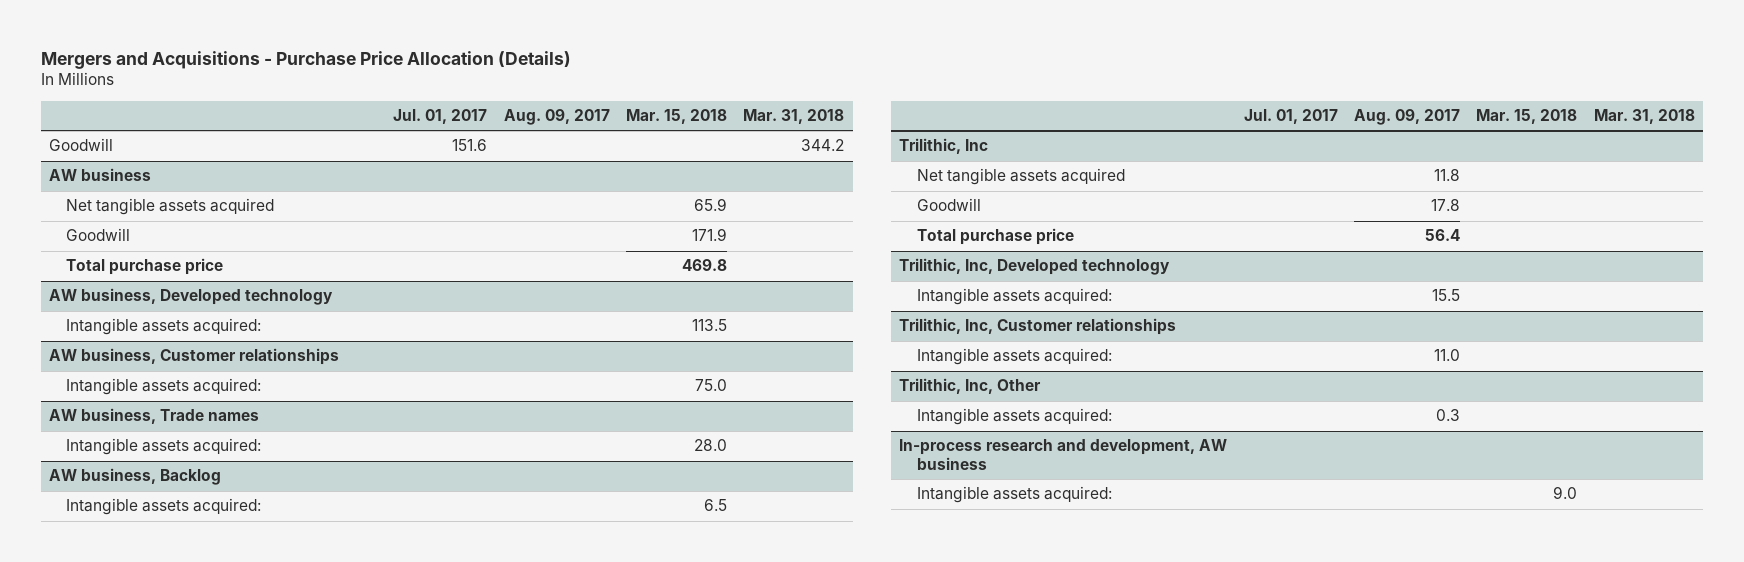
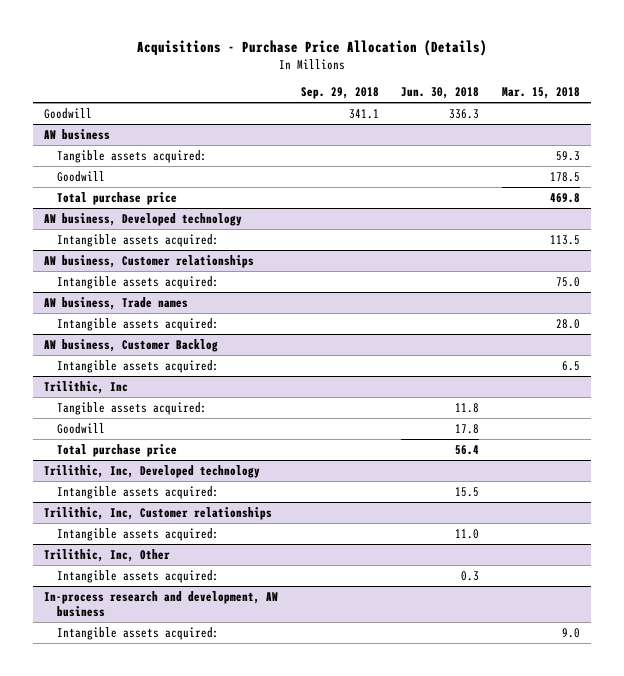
[40,50,571,69] Mergers and Acquisitions - Purchase Price Allocation (Details) -> [136,40,487,57] Acquisitions - Purchase Price Allocation (Details)
[393,109,488,125] Jul. 01, 2017 -> none
[503,109,610,126] Aug. 09, 2017 -> none
[743,109,845,125] Mar. 31, 2018 -> none
none -> [300,87,379,100] Sep. 29, 2018
none -> [401,87,480,100] Jun. 30, 2018
[66,198,275,216] Net tangible assets acquired -> [56,149,207,163] Tangible assets acquired:
[694,198,728,212] 65.9 -> [555,150,580,161] 59.3
[692,228,728,242] 171.9 -> [549,171,580,182] 178.5
[48,468,221,486] AW business, Backlog -> [44,338,219,352] AW business, Customer Backlog
[916,168,1125,186] Net tangible assets acquired -> [56,401,207,415] Tangible assets acquired:

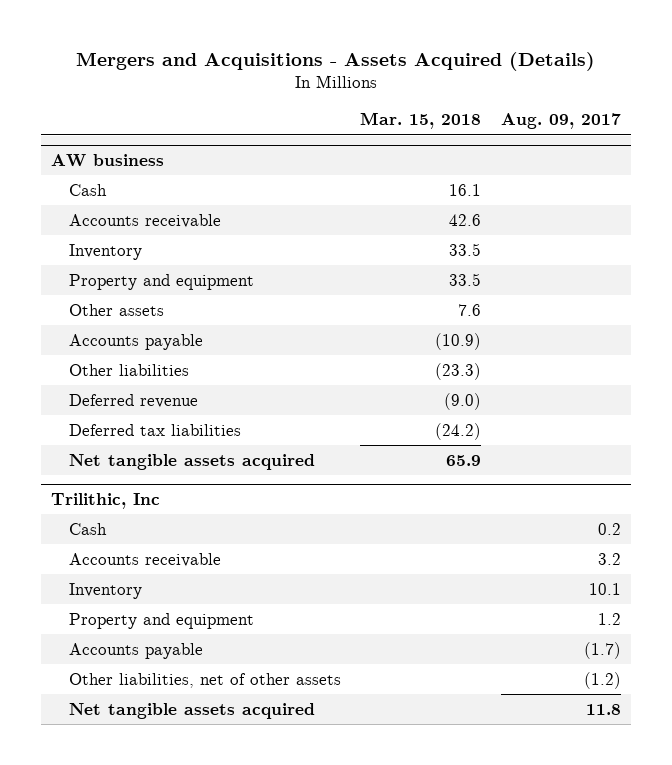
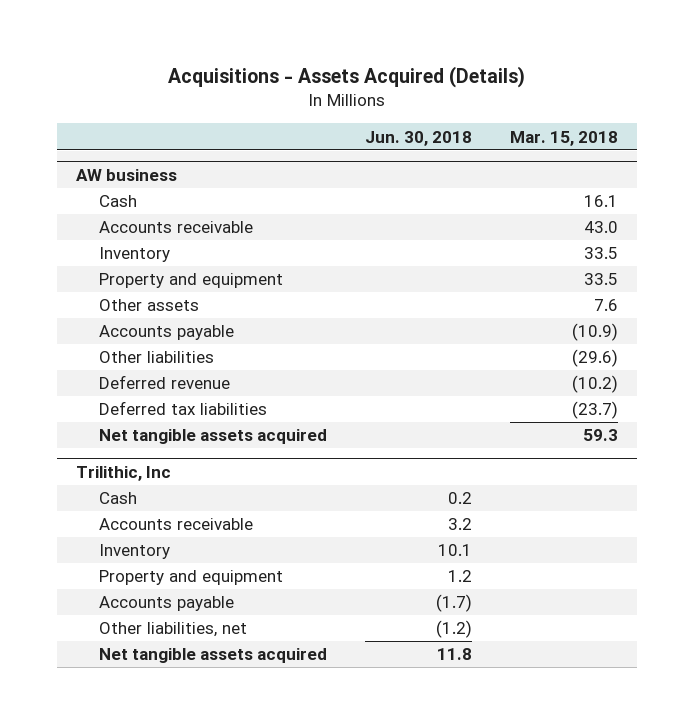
[76,52,596,72] Mergers and Acquisitions - Assets Acquired (Details) -> [167,66,525,89] Acquisitions - Assets Acquired (Details)
[501,113,622,130] Aug. 09, 2017 -> none
none -> [365,130,473,146] Jun. 30, 2018
[449,213,482,226] 42.6 -> [584,221,619,234] 43.0
[435,362,482,380] (23.3) -> [572,349,619,368] (29.6)
[444,392,482,410] (9.0) -> [572,375,619,394] (10.2)
[435,422,482,440] (24.2) -> [572,401,619,420] (23.7)
[446,454,482,466] 65.9 -> [583,429,619,442] 59.3
[68,672,341,688] Other liabilities, net of other assets -> [99,622,248,638] Other liabilities, net

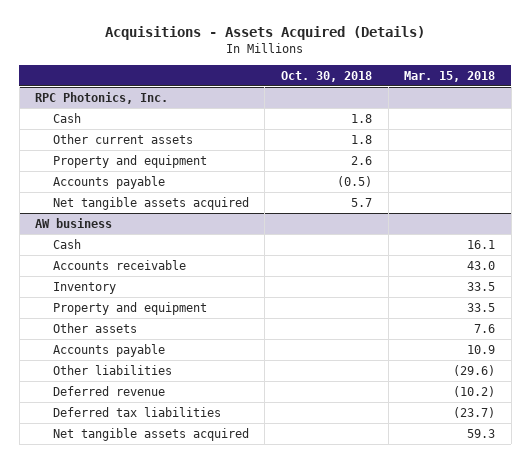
[365,130,473,146] Jun. 30, 2018 -> none
none -> [281,70,373,82] Oct. 30, 2018
none -> [35,91,169,104] RPC Photonics, Inc.
none -> [52,112,81,123] Cash
none -> [52,133,193,144] Other current assets
none -> [52,154,207,168] Property and equipment
none -> [52,175,165,189] Accounts payable
none -> [52,196,249,210] Net tangible assets acquired
[572,323,619,342] (10.9) -> [467,344,496,354] 10.9
[75,465,171,481] Trilithic, Inc -> none
[99,492,138,505] Cash -> none
[99,518,254,531] Accounts receivable -> none
[99,544,171,560] Inventory -> none
[99,570,284,586] Property and equipment -> none
[99,596,235,612] Accounts payable -> none
[99,622,248,638] Other liabilities, net -> none
[99,648,328,664] Net tangible assets acquired -> none

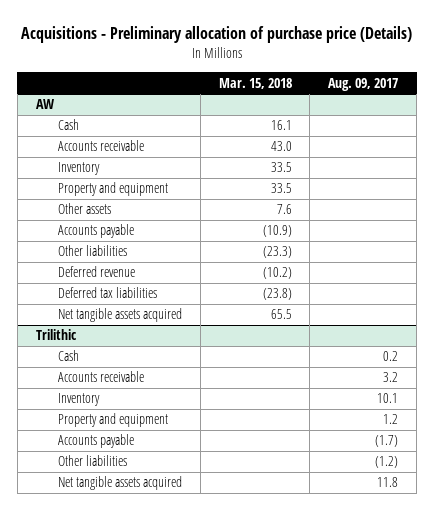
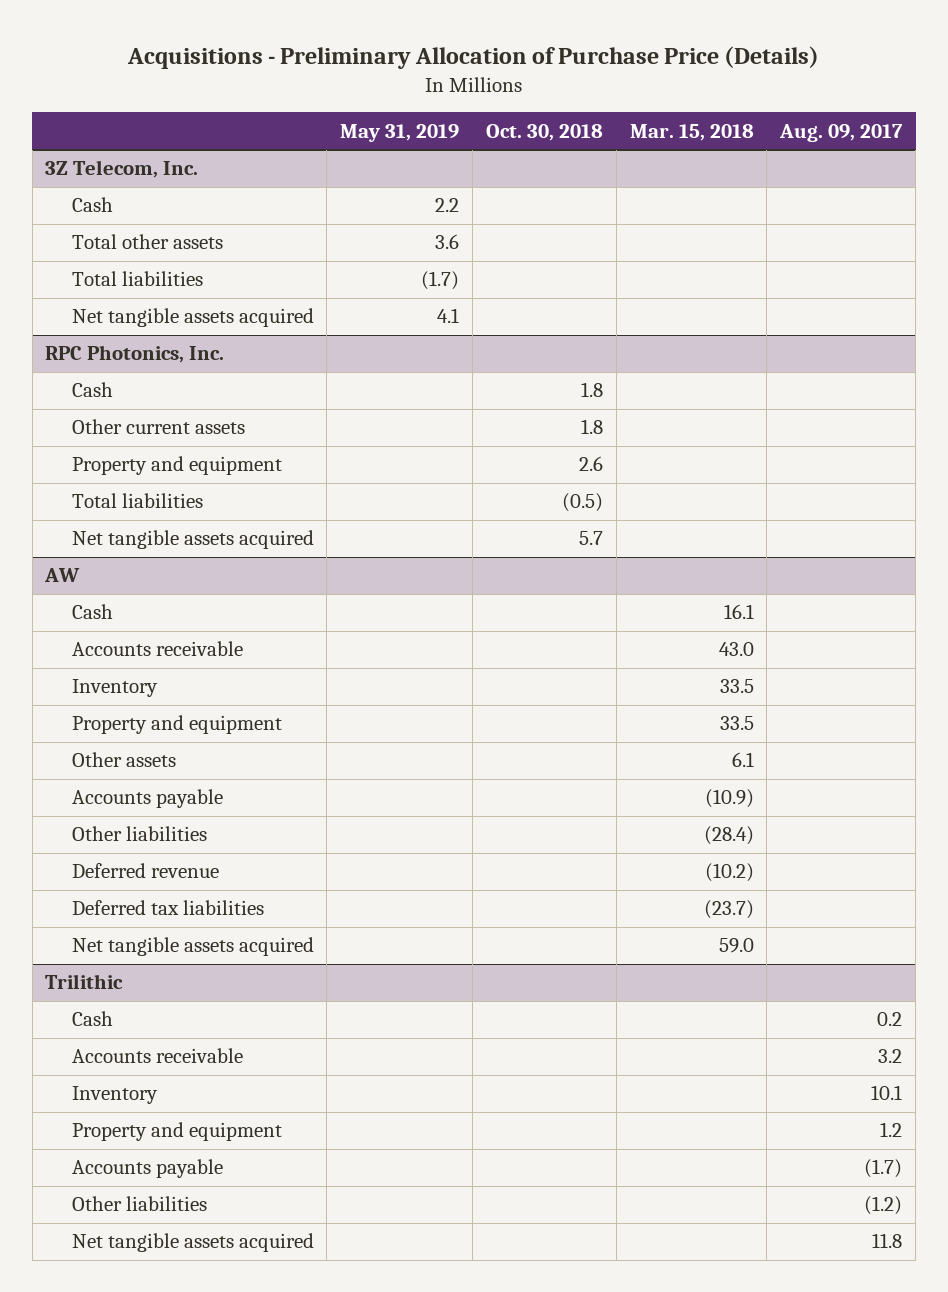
[20,26,412,44] Acquisitions - Preliminary allocation of purchase price (Details) -> [126,45,819,69] Acquisitions - Preliminary Allocation of Purchase Price (Details)
none -> [340,123,460,142] May 31, 2019
none -> [485,123,603,141] Oct. 30, 2018
none -> [45,160,199,179] 3Z Telecom, Inc.
none -> [71,197,113,213] Cash
none -> [71,234,223,250] Total other assets
none -> [71,271,203,287] Total liabilities
none -> [71,308,314,328] Net tangible assets acquired
none -> [45,345,225,364] RPC Photonics, Inc.
none -> [71,382,113,398] Cash
none -> [71,419,245,435] Other current assets
none -> [71,456,282,476] Property and equipment
none -> [71,493,203,509] Total liabilities
none -> [71,530,314,550] Net tangible assets acquired
[276,204,292,215] 7.6 -> [731,752,754,768] 6.1
[262,246,292,259] (23.3) -> [703,826,754,846] (28.4)
[262,288,292,301] (23.8) -> [703,900,754,920] (23.7)
[270,309,292,320] 65.5 -> [718,938,754,954] 59.0

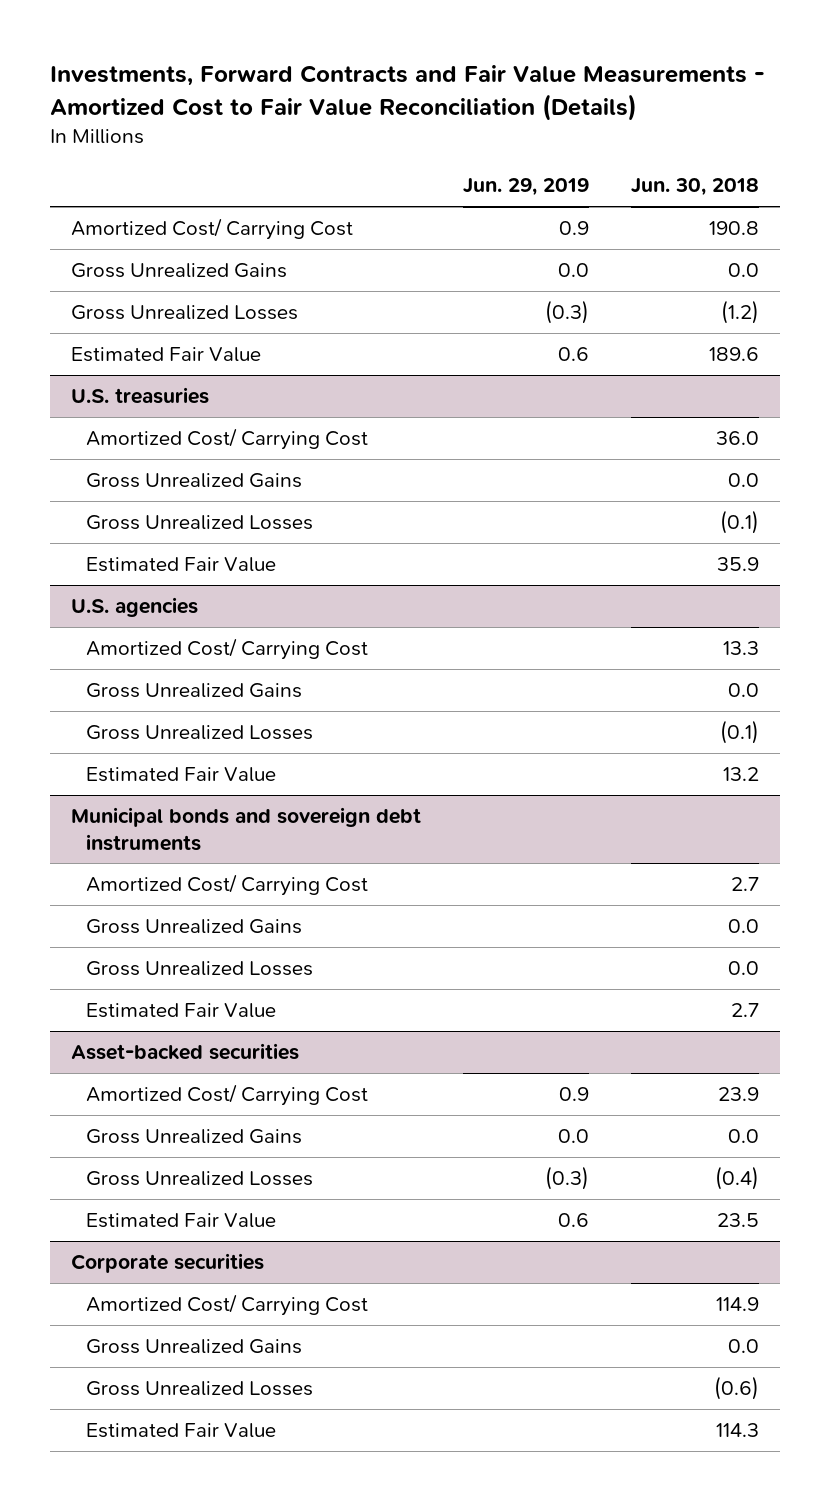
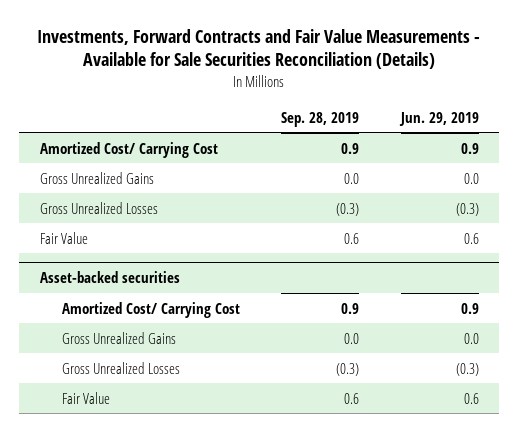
[49,65,765,121] Investments, Forward Contracts and Fair Value Measurements - Amortized Cost to Fair Value Reconciliation (Details) -> [37,28,481,70] Investments, Forward Contracts and Fair Value Measurements - Available for Sale Securities Reconciliation (Details)
[631,178,760,197] Jun. 30, 2018 -> none
none -> [281,111,360,127] Sep. 28, 2019
[70,387,209,405] U.S. treasuries -> none
[85,428,368,451] Amortized Cost/ Carrying Cost -> none
[85,473,302,489] Gross Unrealized Gains -> none
[85,515,313,531] Gross Unrealized Losses -> none
[85,557,276,573] Estimated Fair Value -> none
[70,597,198,618] U.S. agencies -> none
[85,638,368,661] Amortized Cost/ Carrying Cost -> none
[85,683,302,699] Gross Unrealized Gains -> none
[85,725,313,741] Gross Unrealized Losses -> none
[85,767,276,783] Estimated Fair Value -> none
[70,807,421,851] Municipal bonds and sovereign debt instruments -> none
[85,874,368,897] Amortized Cost/ Carrying Cost -> none
[85,919,302,935] Gross Unrealized Gains -> none
[85,961,313,977] Gross Unrealized Losses -> none
[85,1003,276,1019] Estimated Fair Value -> none
[70,347,261,363] Estimated Fair Value -> [40,231,89,244] Fair Value
[70,1253,264,1274] Corporate securities -> none
[85,1294,368,1317] Amortized Cost/ Carrying Cost -> none
[85,1339,302,1355] Gross Unrealized Gains -> none
[85,1381,313,1397] Gross Unrealized Losses -> none
[85,1423,276,1439] Estimated Fair Value -> none
[85,1213,276,1229] Estimated Fair Value -> [62,391,111,404] Fair Value

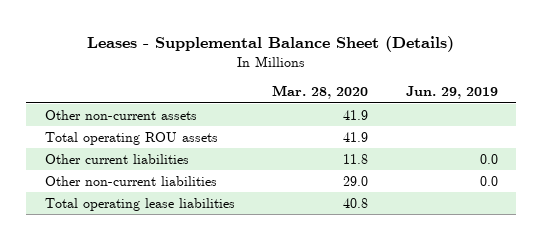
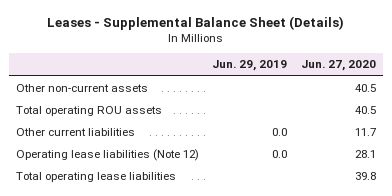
[272,85,369,100] Mar. 28, 2020 -> none
none -> [300,60,376,72] Jun. 27, 2020
[44,175,217,186] Other non-current liabilities -> [15,149,199,162] Operating lease liabilities (Note 12)

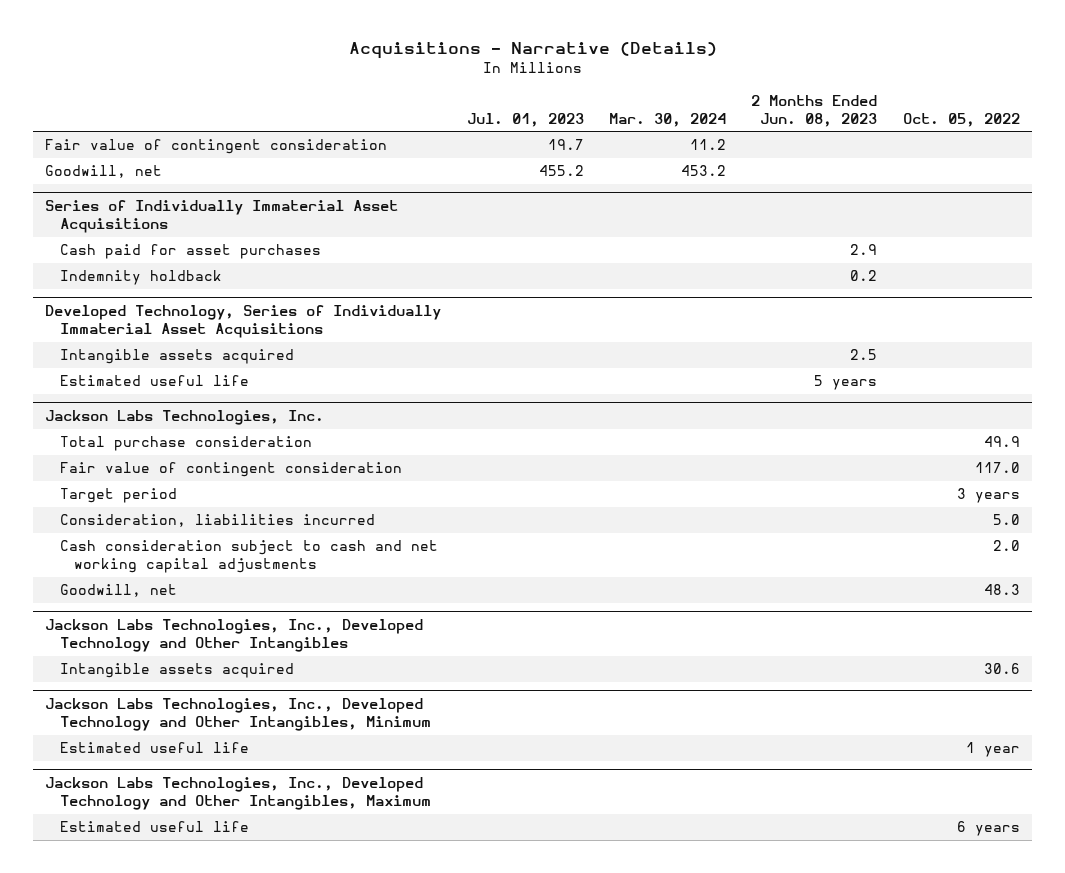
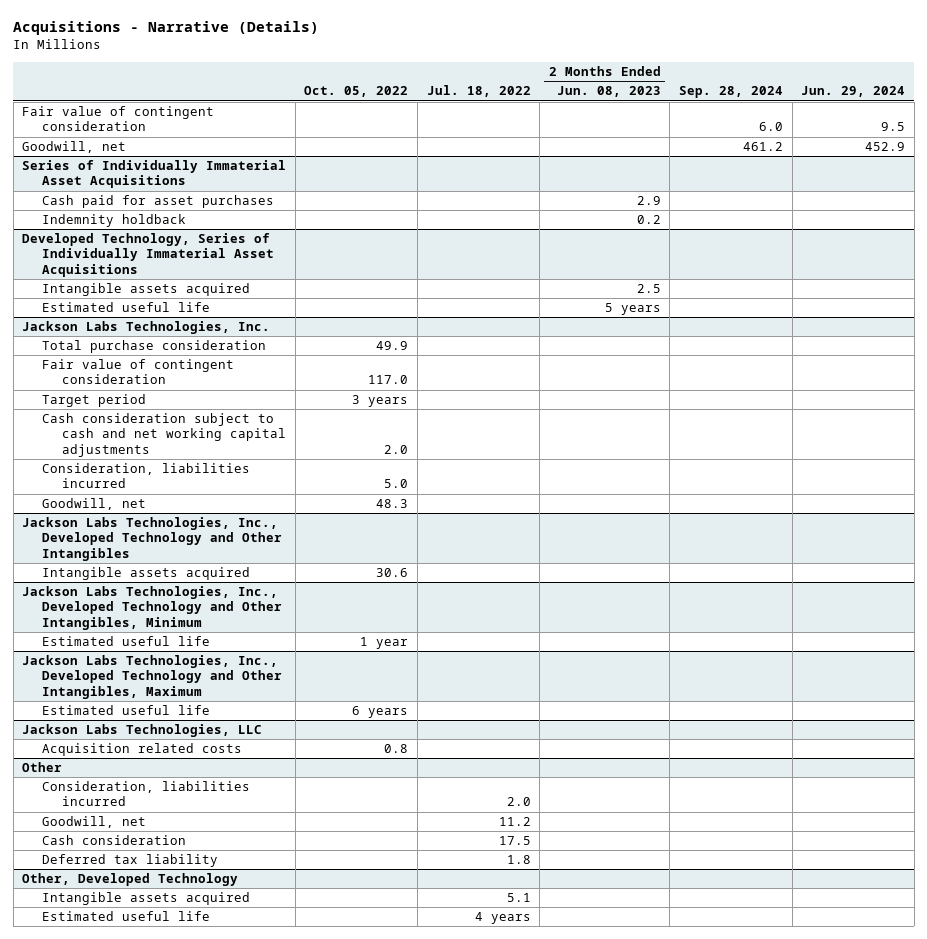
[466,112,584,127] Jul. 01, 2023 -> none
[609,112,727,127] Mar. 30, 2024 -> none
none -> [426,85,531,98] Jul. 18, 2022
none -> [679,86,784,99] Sep. 28, 2024
none -> [801,86,906,98] Jun. 29, 2024
[59,514,375,528] Consideration, liabilities incurred -> [42,463,251,489] Consideration, liabilities incurred
none -> [22,724,263,738] Jackson Labs Technologies, LLC
none -> [42,743,243,757] Acquisition related costs
none -> [22,762,63,773] Other
none -> [42,781,251,807] Consideration, liabilities incurred
none -> [42,816,147,829] Goodwill, net
none -> [42,835,187,846] Cash consideration
none -> [42,854,219,868] Deferred tax liability
none -> [22,873,239,887] Other, Developed Technology
none -> [42,892,251,906] Intangible assets acquired
none -> [42,911,211,922] Estimated useful life

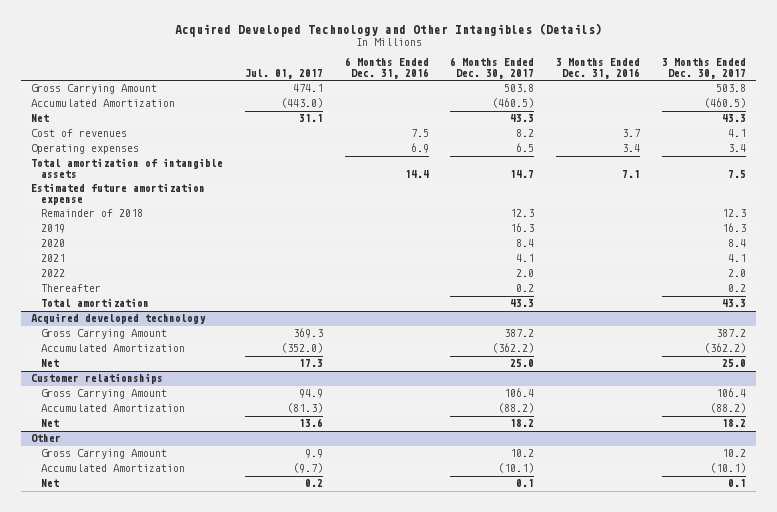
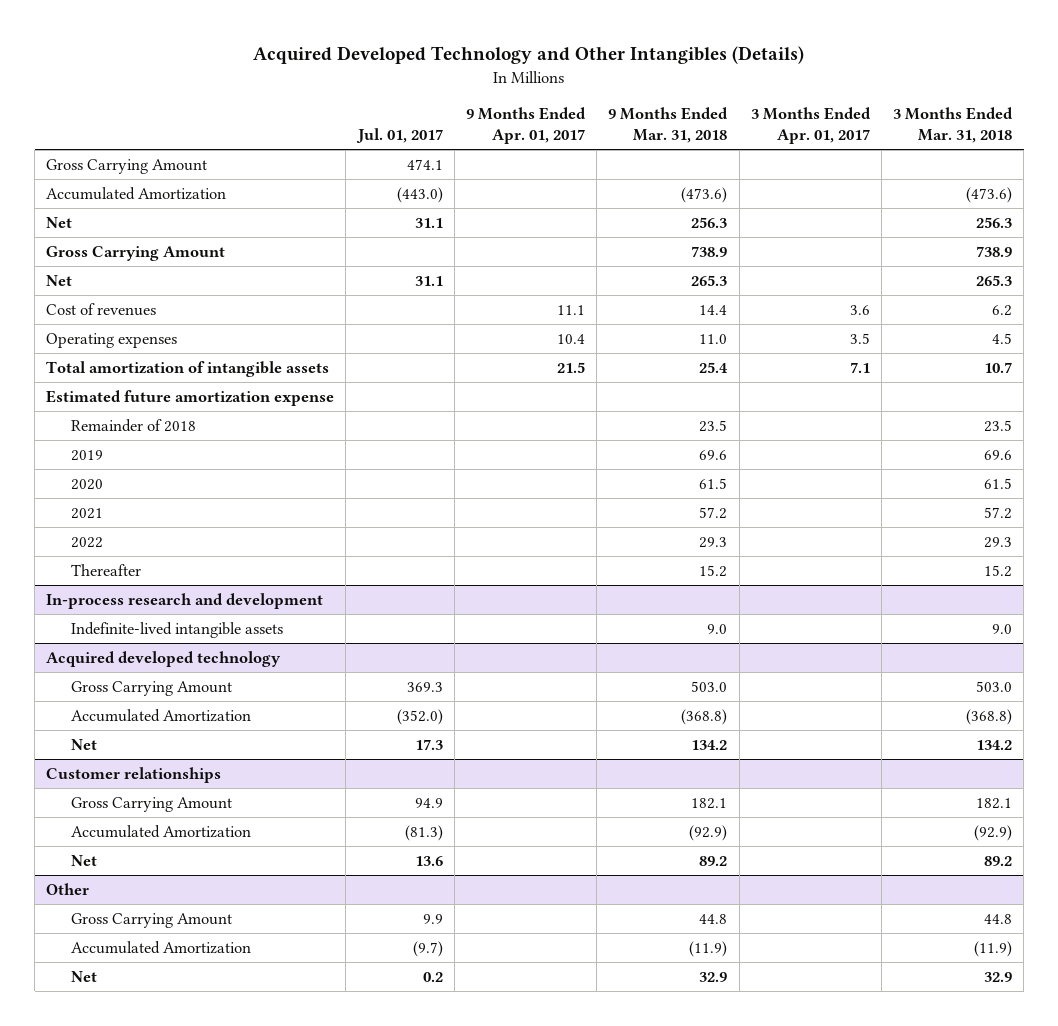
[344,57,429,79] 6 Months Ended Dec. 31, 2016 -> none
[450,57,535,79] 6 Months Ended Dec. 30, 2017 -> none
[555,58,640,79] 3 Months Ended Dec. 31, 2016 -> none
[661,58,746,79] 3 Months Ended Dec. 30, 2017 -> none
none -> [466,107,587,144] 9 Months Ended Apr. 01, 2017
none -> [608,107,729,143] 9 Months Ended Mar. 31, 2018
none -> [750,107,871,144] 3 Months Ended Apr. 01, 2017
none -> [893,107,1014,143] 3 Months Ended Mar. 31, 2018
none -> [46,246,226,262] Gross Carrying Amount
none -> [46,275,73,287] Net
[40,298,149,308] Total amortization -> none
none -> [46,593,324,610] In-process research and development
none -> [71,622,284,639] Indefinite-lived intangible assets

